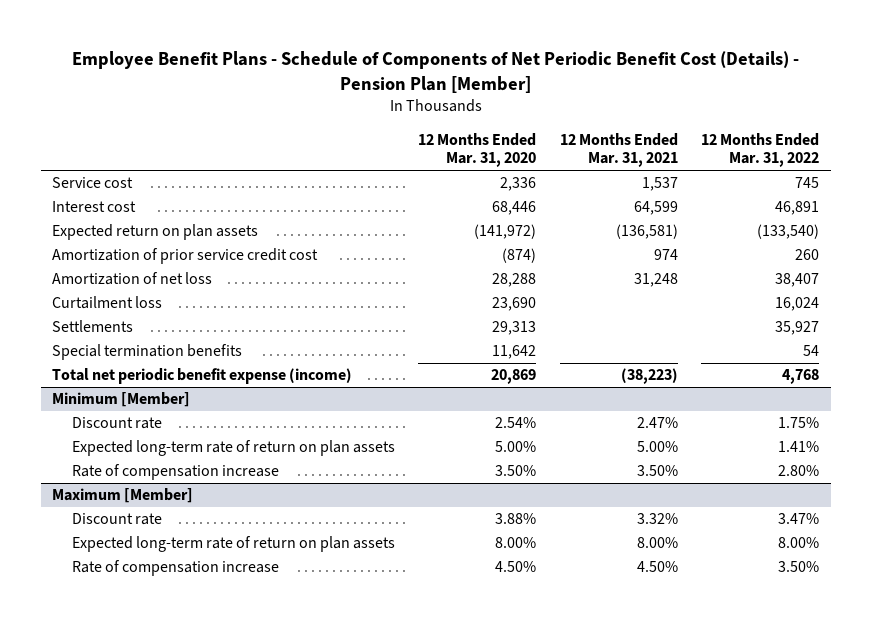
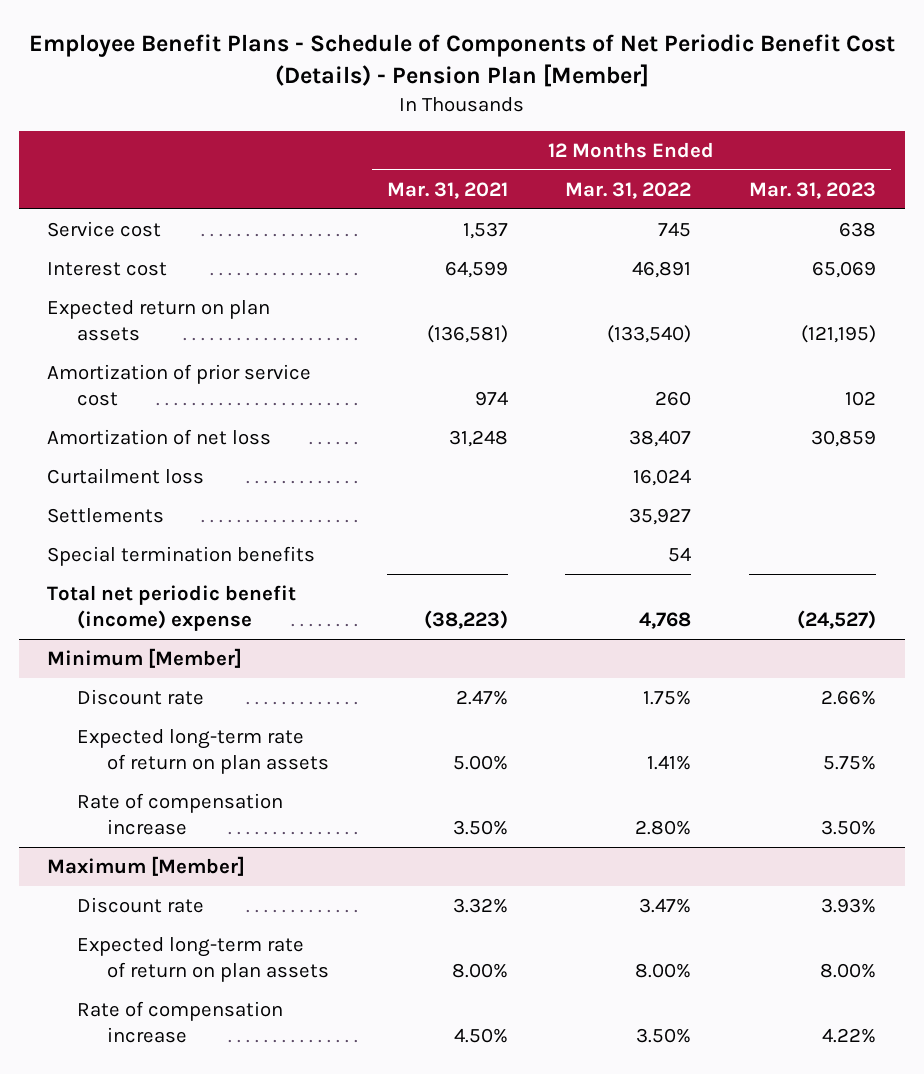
[418,132,537,168] 12 Months Ended Mar. 31, 2020 -> none
none -> [749,181,877,199] Mar. 31, 2023
[52,248,319,265] Amortization of prior service credit cost -> [47,363,312,407] Amortization of prior service cost
[52,368,353,385] Total net periodic benefit expense (income) -> [47,584,297,632] Total net periodic benefit (income) expense

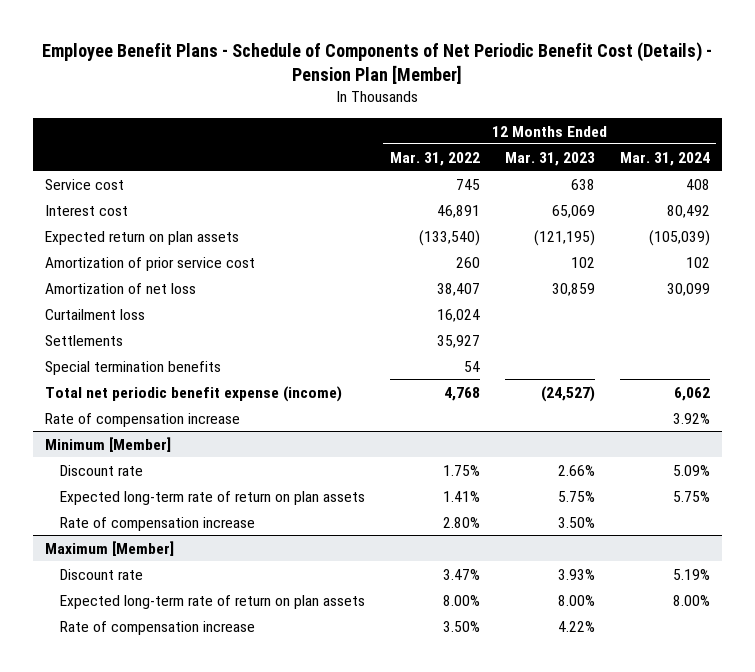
[386,181,508,199] Mar. 31, 2021 -> none
none -> [619,151,710,166] Mar. 31, 2024
[47,584,297,632] Total net periodic benefit (income) expense -> [45,385,343,402] Total net periodic benefit expense (income)
none -> [45,412,241,427] Rate of compensation increase

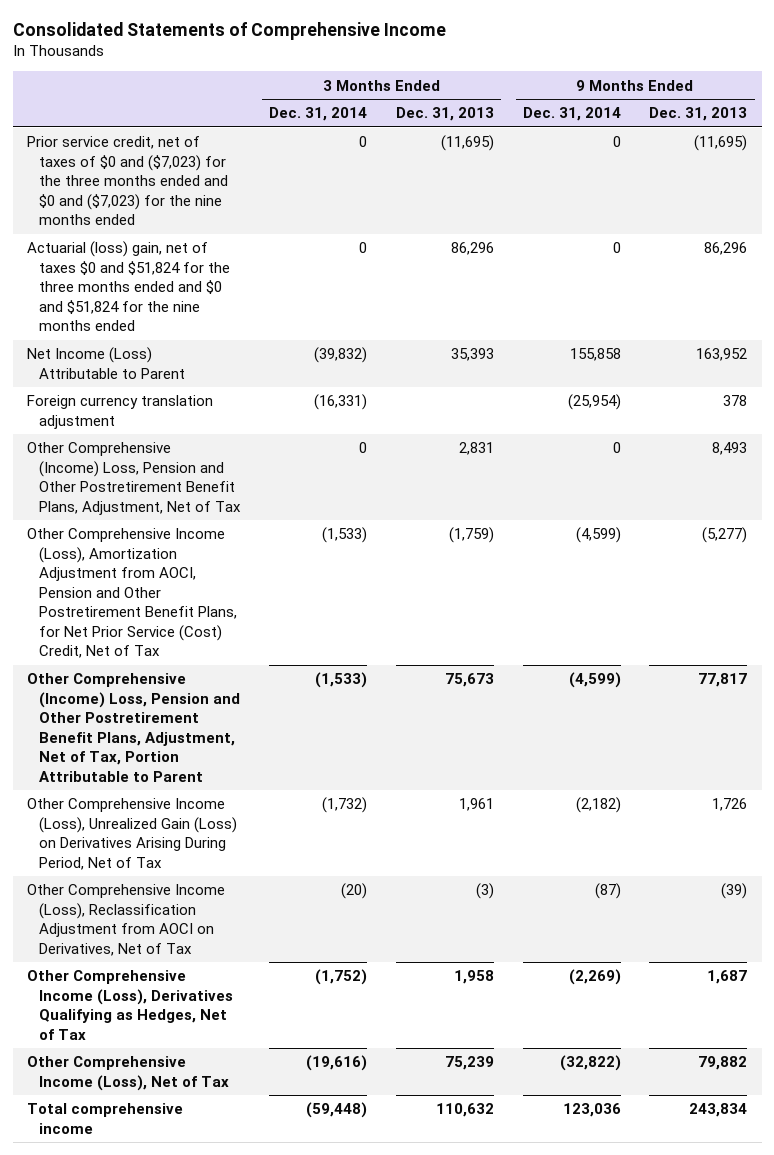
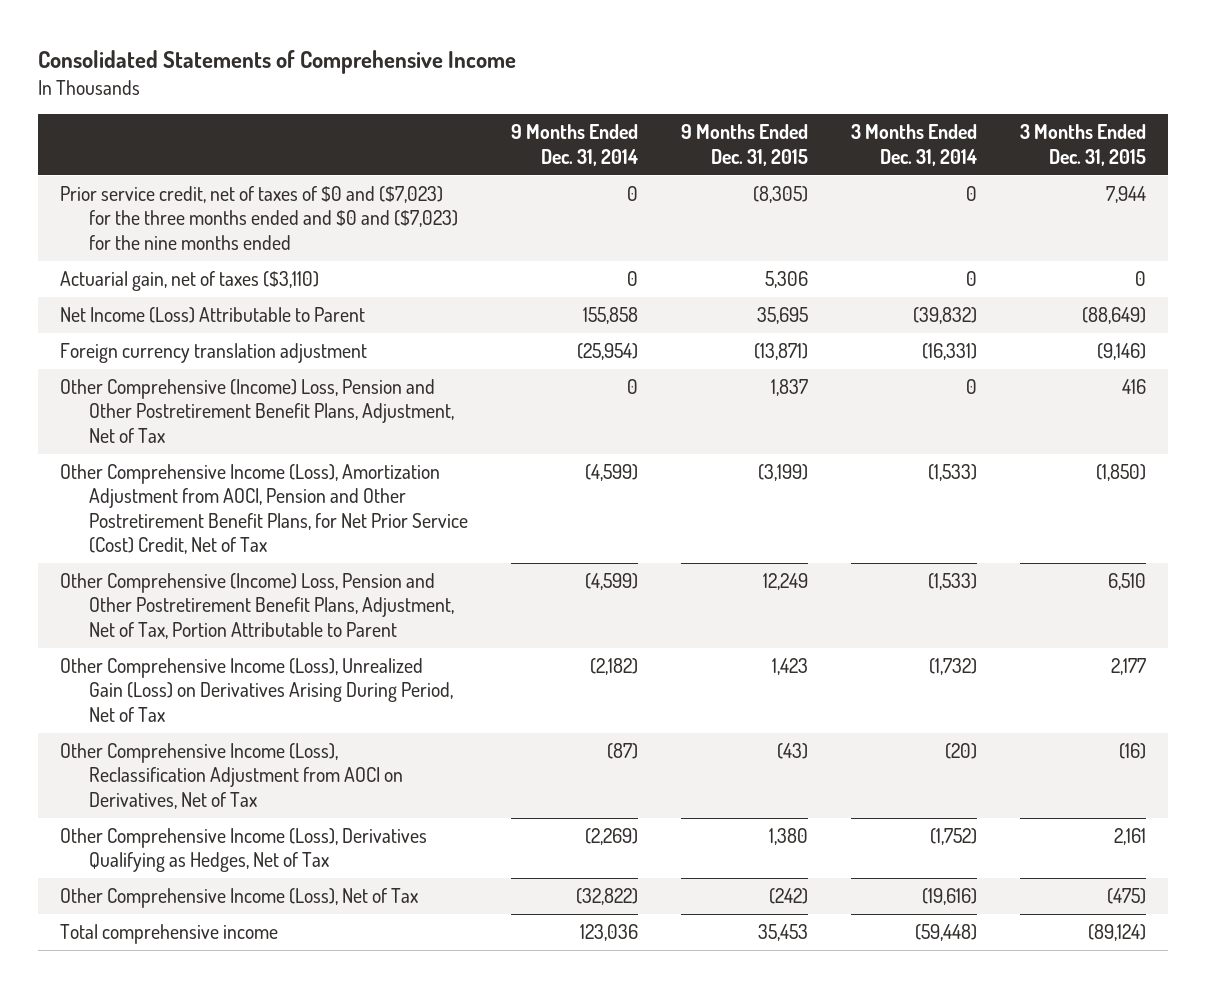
[395,107,494,122] Dec. 31, 2013 -> none
[649,107,748,122] Dec. 31, 2013 -> none
none -> [681,124,809,166] 9 Months Ended Dec. 31, 2015
none -> [1020,124,1147,166] 3 Months Ended Dec. 31, 2015
[27,241,231,332] Actuarial (loss) gain, net of taxes $0 and $51,824 for the three months ended and $0 and $51,824 for the nine months ended -> [59,271,319,292] Actuarial gain, net of taxes ($3,110)

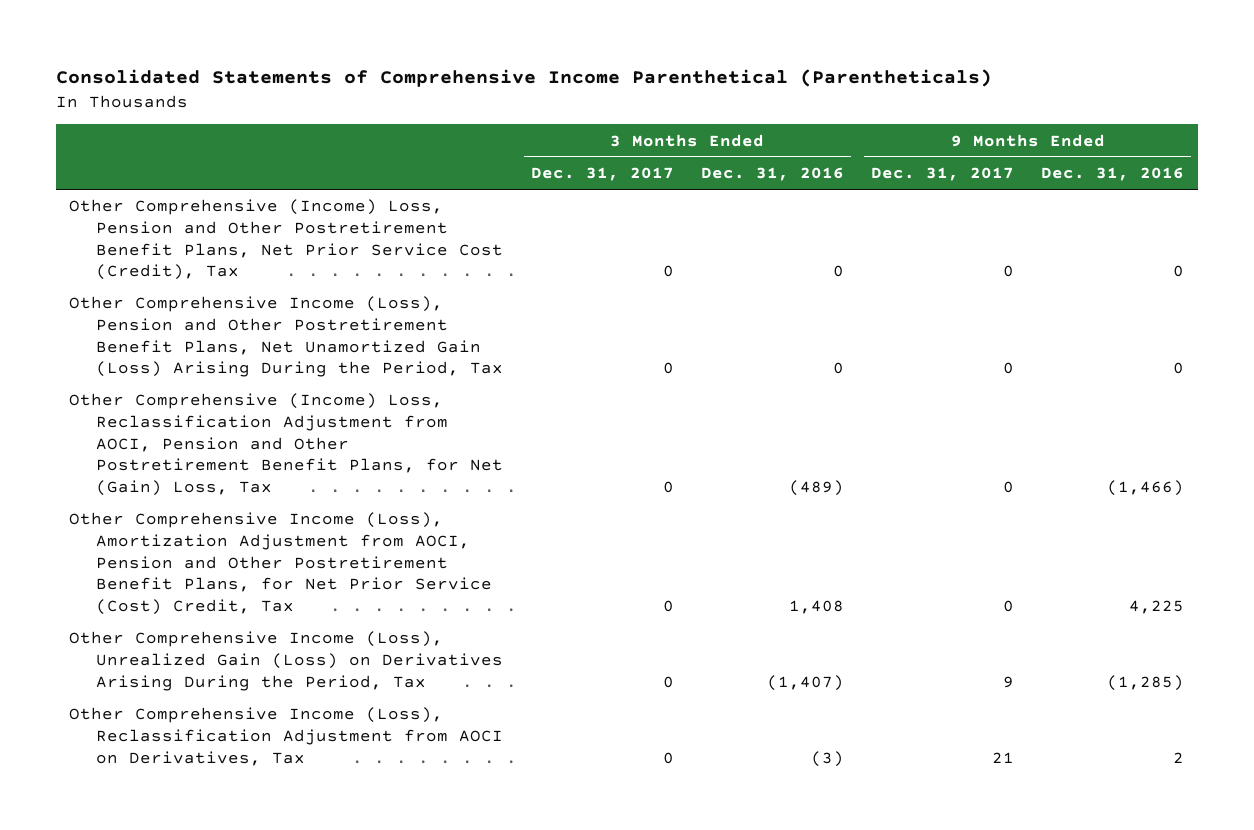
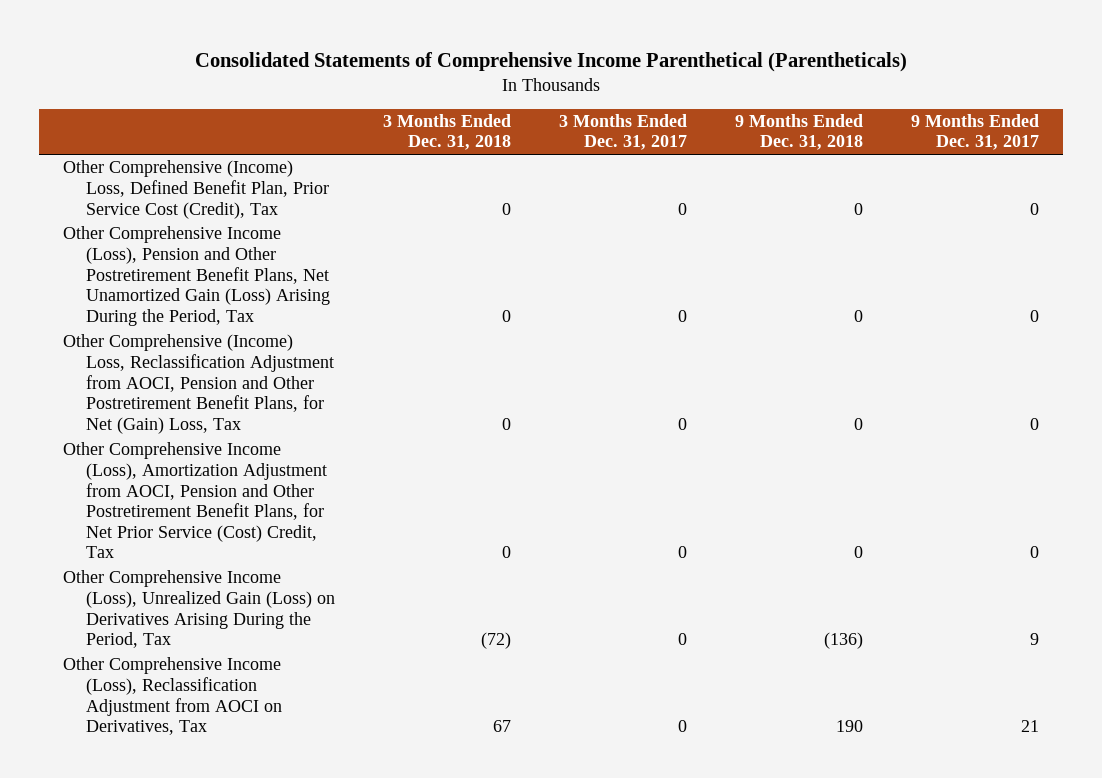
[700,167,844,182] Dec. 31, 2016 -> none
[1041,167,1185,182] Dec. 31, 2016 -> none
none -> [383,113,512,151] 3 Months Ended Dec. 31, 2018
none -> [734,113,863,151] 9 Months Ended Dec. 31, 2018
[69,199,504,281] Other Comprehensive (Income) Loss, Pension and Other Postretirement Benefit Plans, Net Prior Service Cost (Credit), Tax -> [63,160,330,219] Other Comprehensive (Income) Loss, Defined Benefit Plan, Prior Service Cost (Credit), Tax

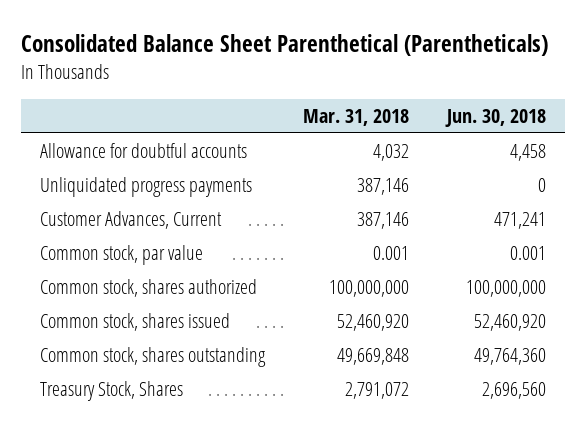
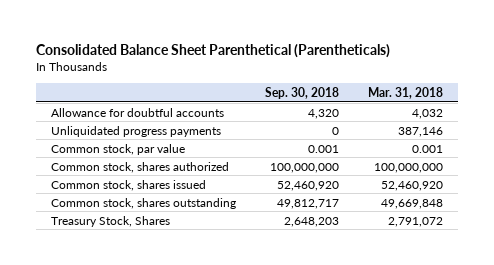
[445,108,547,127] Jun. 30, 2018 -> none
none -> [264,86,339,99] Sep. 30, 2018
[39,211,222,230] Customer Advances, Current -> none

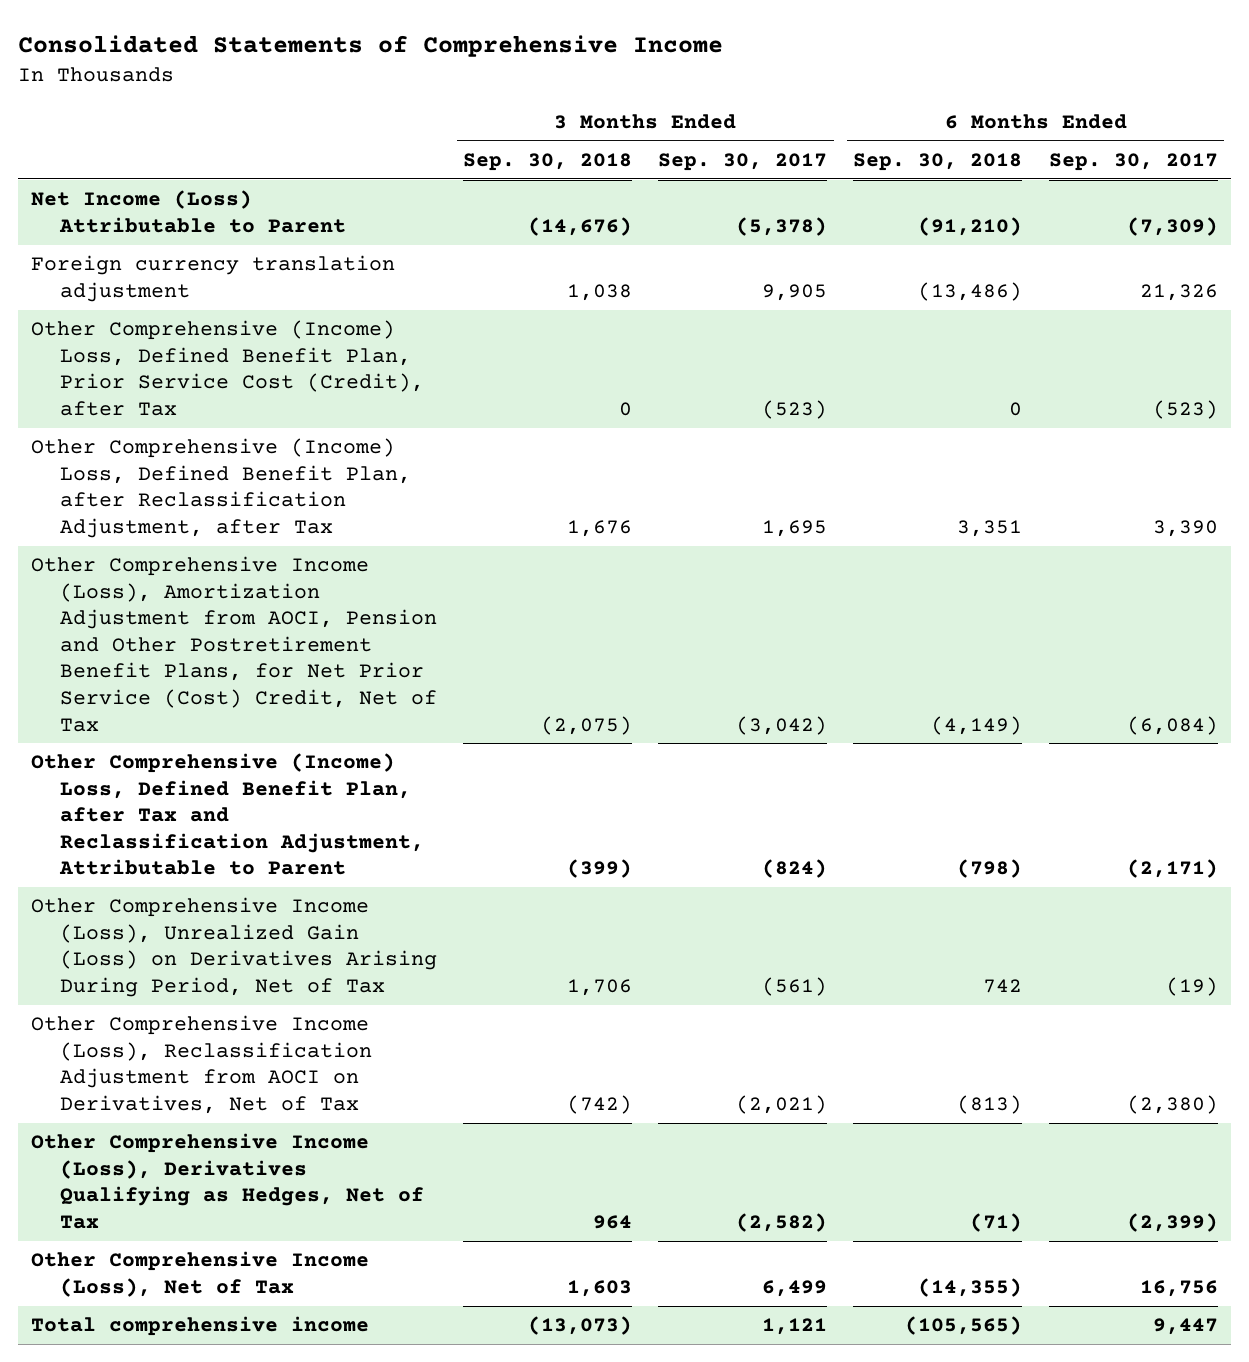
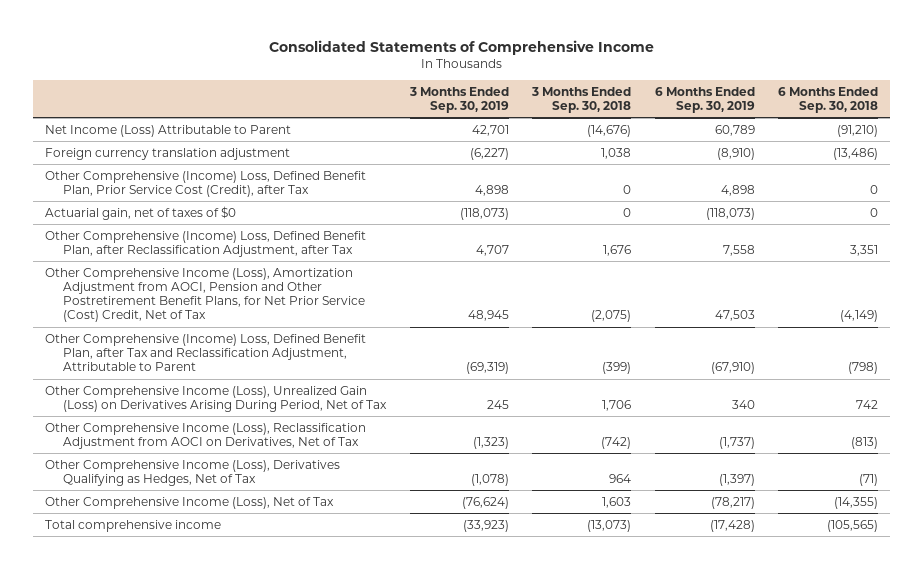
[658,153,828,172] Sep. 30, 2017 -> none
[1048,153,1218,172] Sep. 30, 2017 -> none
none -> [408,86,509,113] 3 Months Ended Sep. 30, 2019
none -> [654,86,755,113] 6 Months Ended Sep. 30, 2019
none -> [44,205,236,220] Actuarial gain, net of taxes of $0

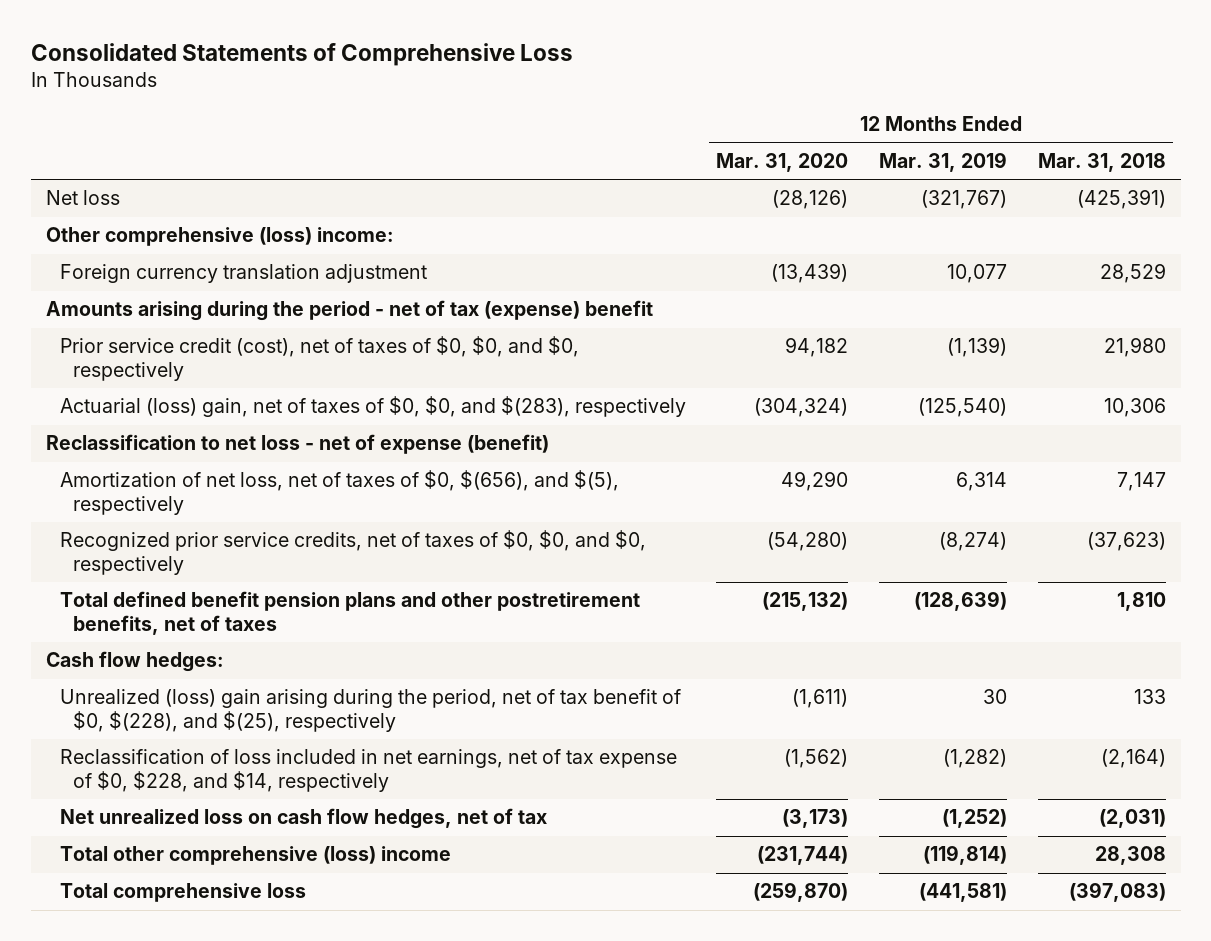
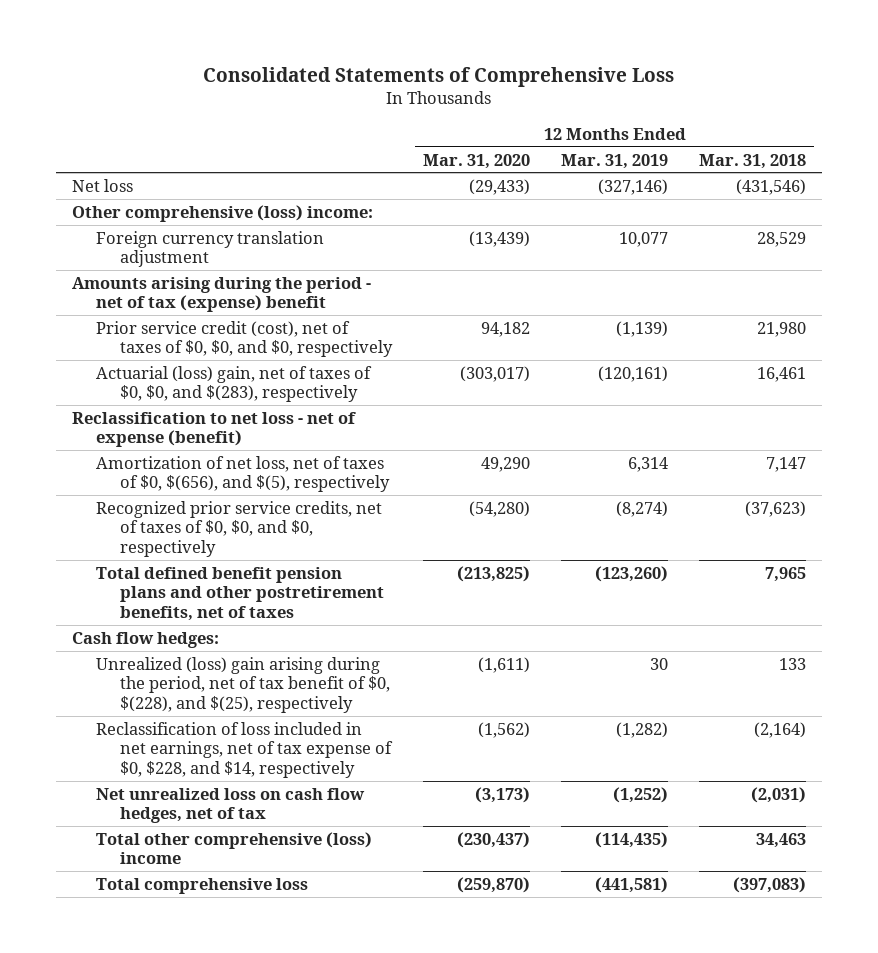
[772,190,849,210] (28,126) -> [468,178,530,195] (29,433)
[920,190,1007,210] (321,767) -> [598,178,669,195] (327,146)
[1076,189,1166,210] (425,391) -> [736,178,807,195] (431,546)
[754,398,849,418] (304,324) -> [459,365,530,382] (303,017)
[917,398,1007,418] (125,540) -> [598,365,669,382] (120,161)
[1103,398,1166,418] 10,306 -> [757,366,807,382] 16,461
[762,592,849,612] (215,132) -> [456,565,530,582] (213,825)
[913,591,1007,612] (128,639) -> [595,565,669,582] (123,260)
[1116,592,1166,612] 1,810 -> [765,566,807,582] 7,965
[757,846,849,866] (231,744) -> [456,831,530,848] (230,437)
[922,845,1007,866] (119,814) -> [595,831,669,848] (114,435)
[1094,846,1166,866] 28,308 -> [756,832,807,848] 34,463

